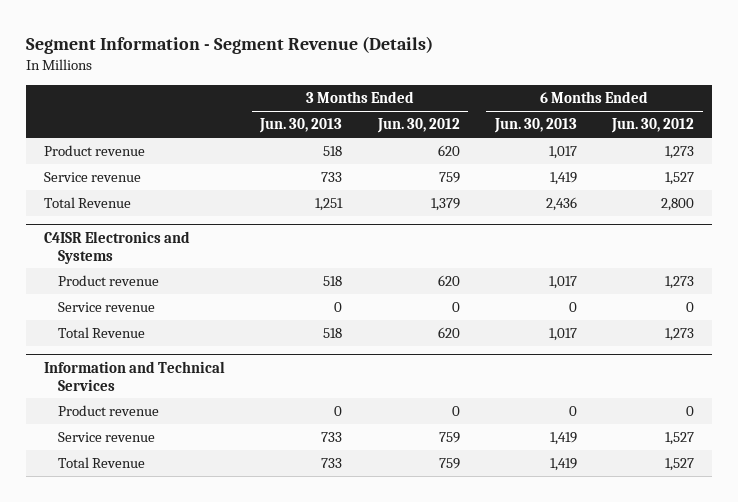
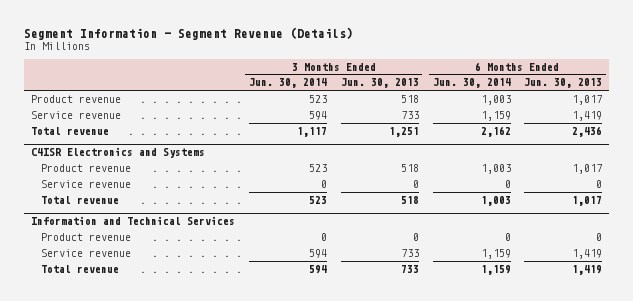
[376,118,460,134] Jun. 30, 2012 -> none
[610,118,694,134] Jun. 30, 2012 -> none
none -> [248,78,327,89] Jun. 30, 2014
none -> [432,78,511,89] Jun. 30, 2014
[44,197,132,209] Total Revenue -> [31,127,110,136] Total revenue
[58,327,146,339] Total Revenue -> [41,196,120,205] Total revenue
[58,457,146,469] Total Revenue -> [41,265,120,274] Total revenue

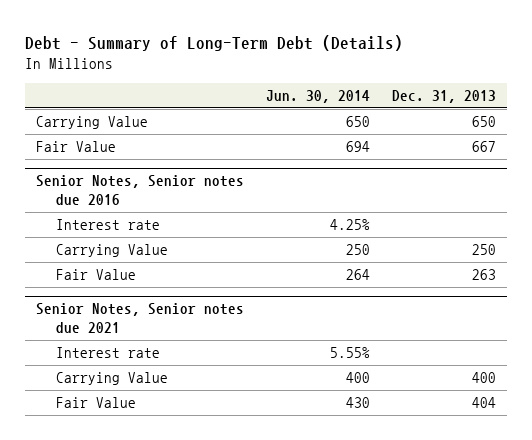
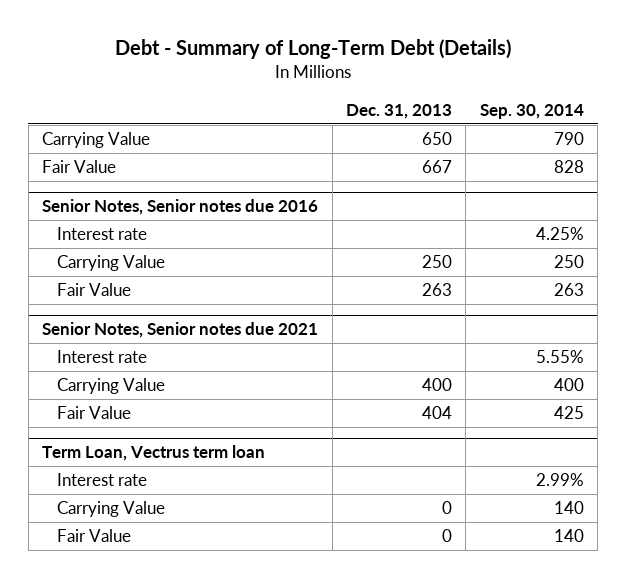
[265,90,370,104] Jun. 30, 2014 -> none
none -> [479,103,584,119] Sep. 30, 2014
none -> [42,445,266,462] Term Loan, Vectrus term loan
none -> [57,473,148,487] Interest rate
none -> [57,501,166,518] Carrying Value
none -> [57,529,132,543] Fair Value

